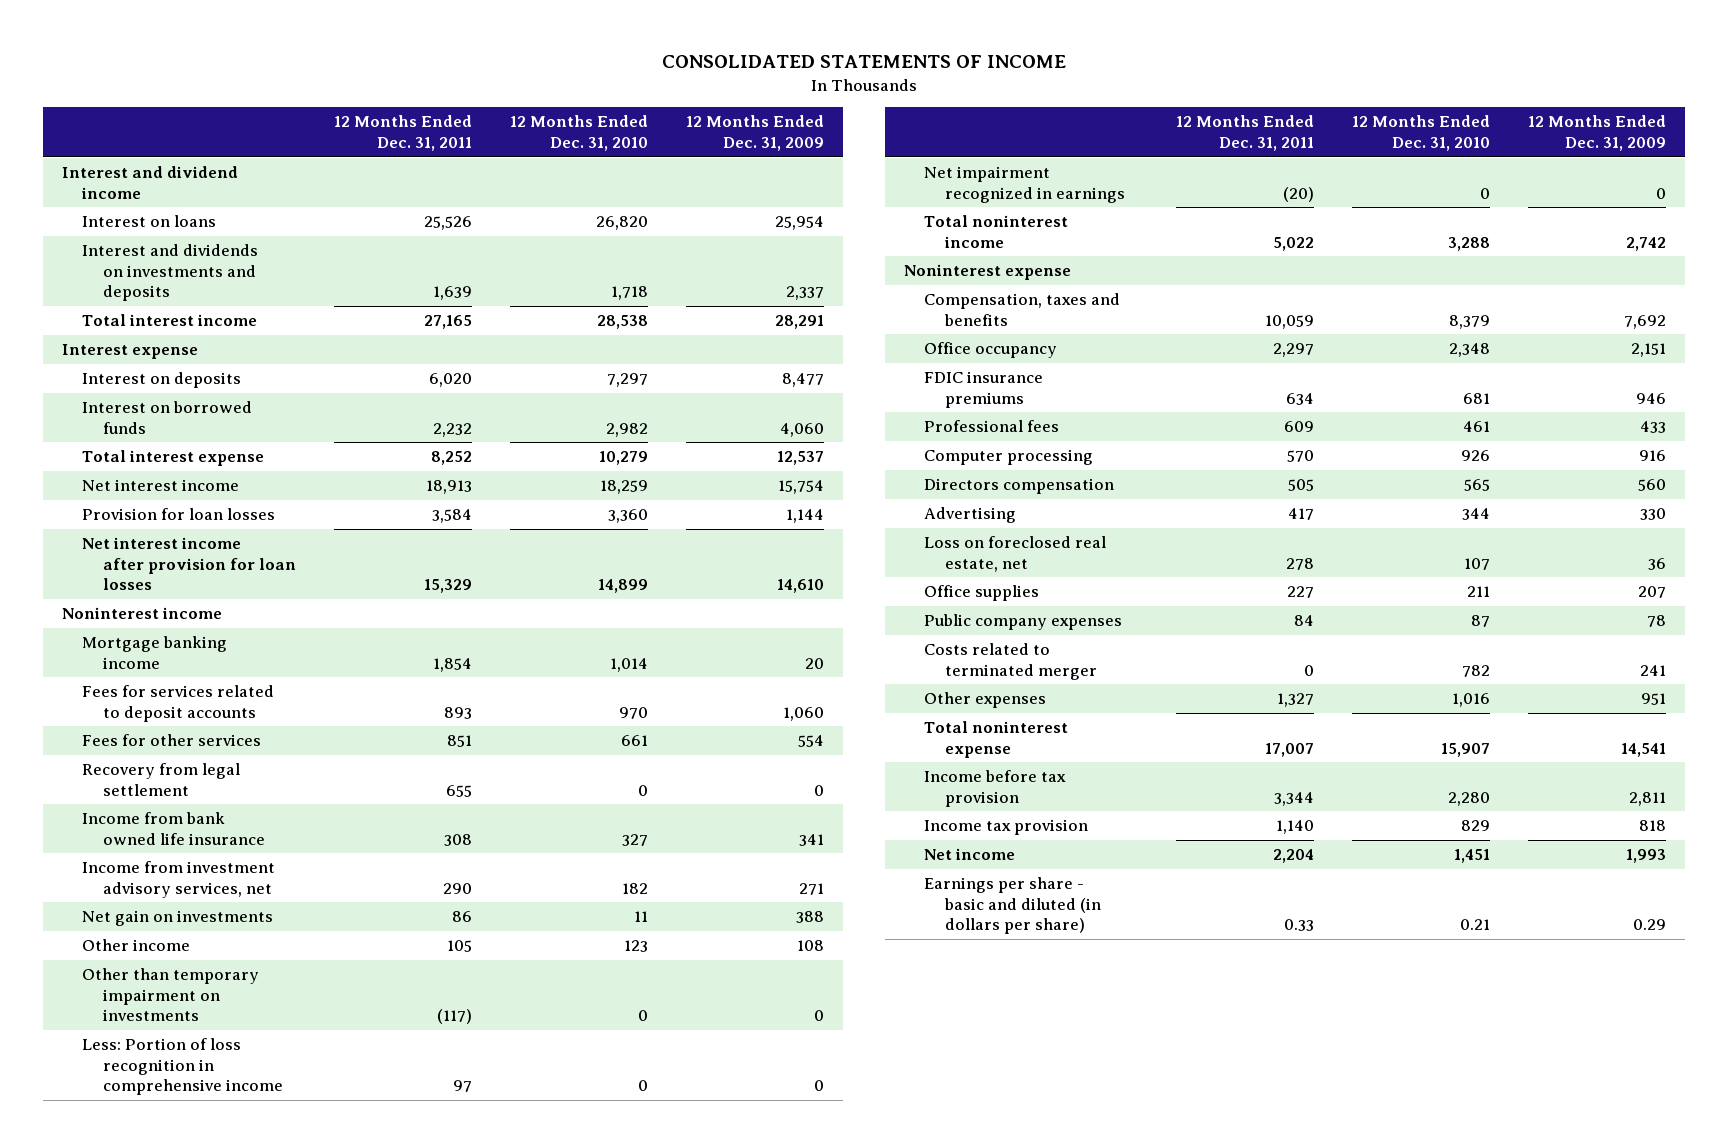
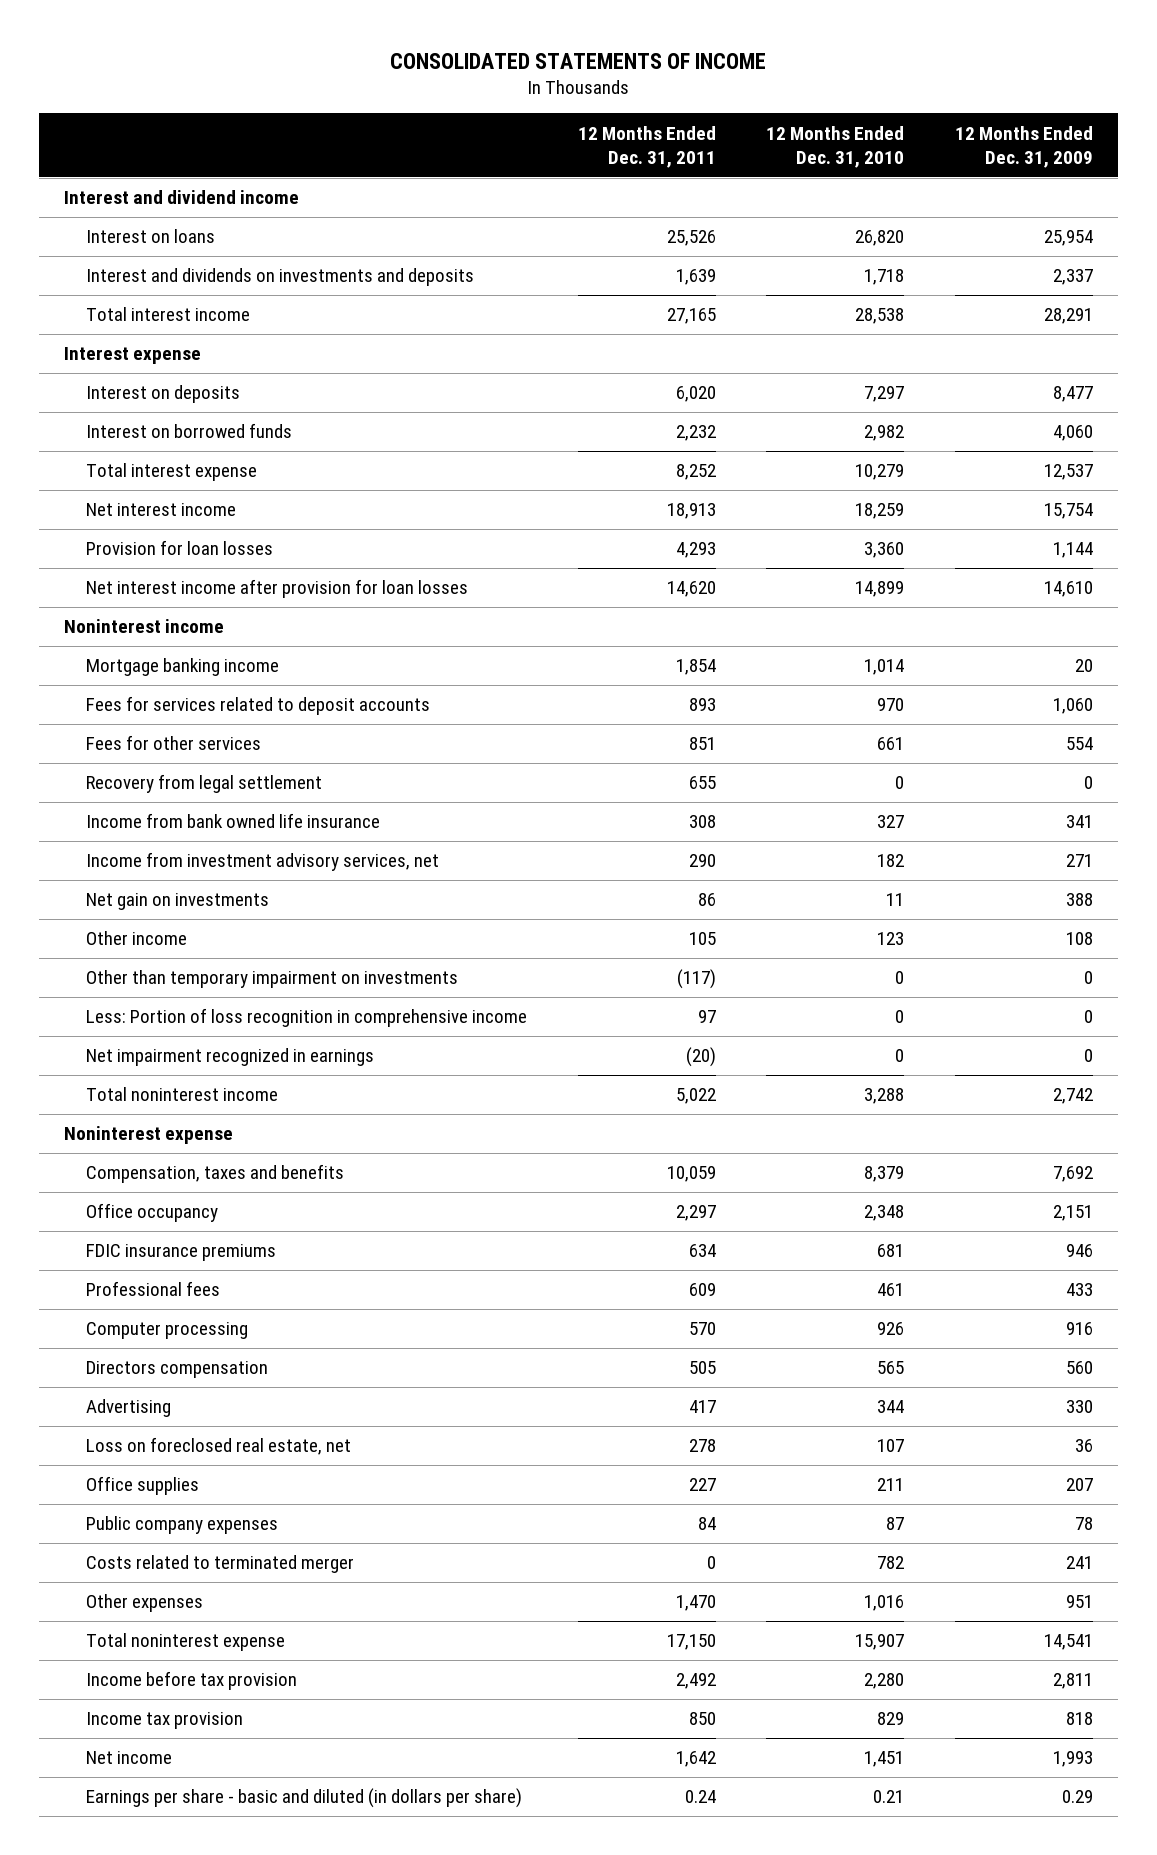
[432,509,473,524] 3,584 -> [675,542,716,559] 4,293
[424,578,473,593] 15,329 -> [666,581,716,598] 14,620
[1277,693,1315,708] 1,327 -> [675,1595,716,1612] 1,470
[1265,742,1315,757] 17,007 -> [666,1634,716,1651] 17,150
[1274,791,1315,806] 3,344 -> [675,1673,716,1690] 2,492
[1276,820,1315,835] 1,140 -> [688,1712,716,1726] 850
[1273,849,1315,864] 2,204 -> [675,1751,716,1768] 1,642
[1284,918,1315,931] 0.33 -> [684,1790,716,1804] 0.24

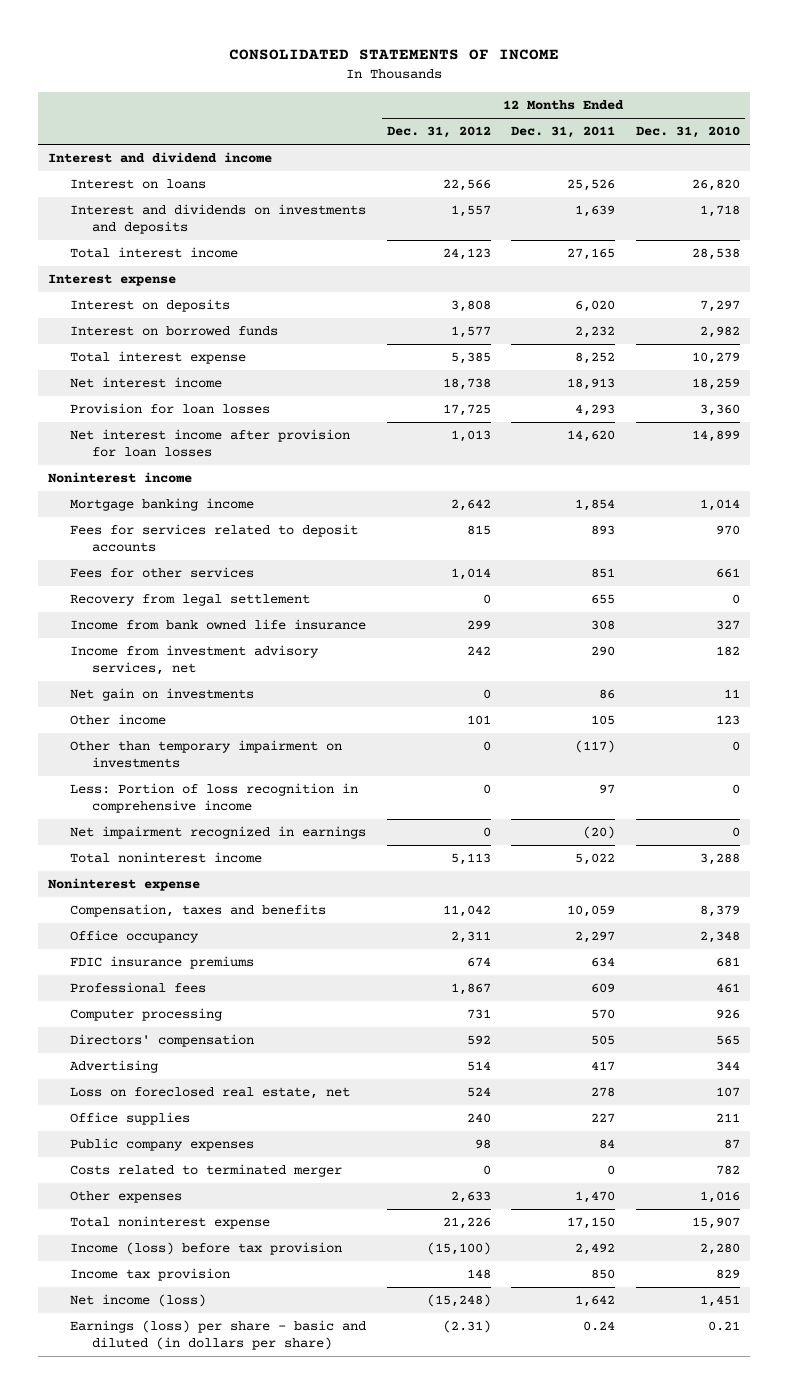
[954,125,1093,168] 12 Months Ended Dec. 31, 2009 -> none
none -> [386,126,491,139] Dec. 31, 2012
[86,1361,269,1379] Directors compensation -> [70,1034,255,1048] Directors' compensation
[86,1671,298,1691] Income before tax provision -> [70,1242,343,1256] Income (loss) before tax provision
[86,1751,173,1765] Net income -> [70,1294,207,1308] Net income (loss)
[86,1788,523,1809] Earnings per share - basic and diluted (in dollars per share) -> [70,1320,367,1350] Earnings (loss) per share - basic and diluted (in dollars per share)

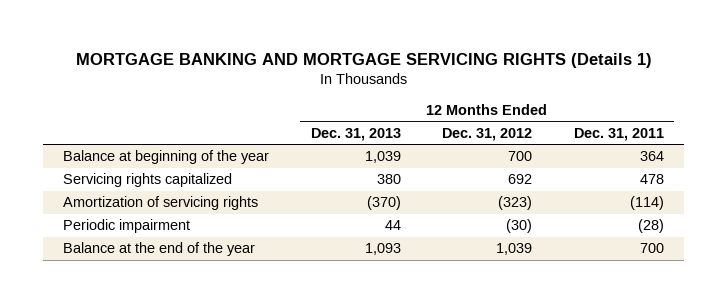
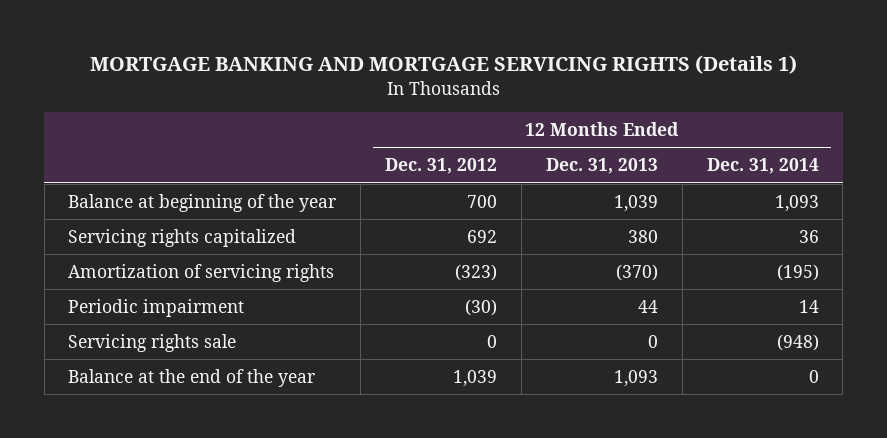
[573,127,664,141] Dec. 31, 2011 -> none
none -> [706,158,819,175] Dec. 31, 2014
none -> [68,333,237,352] Servicing rights sale

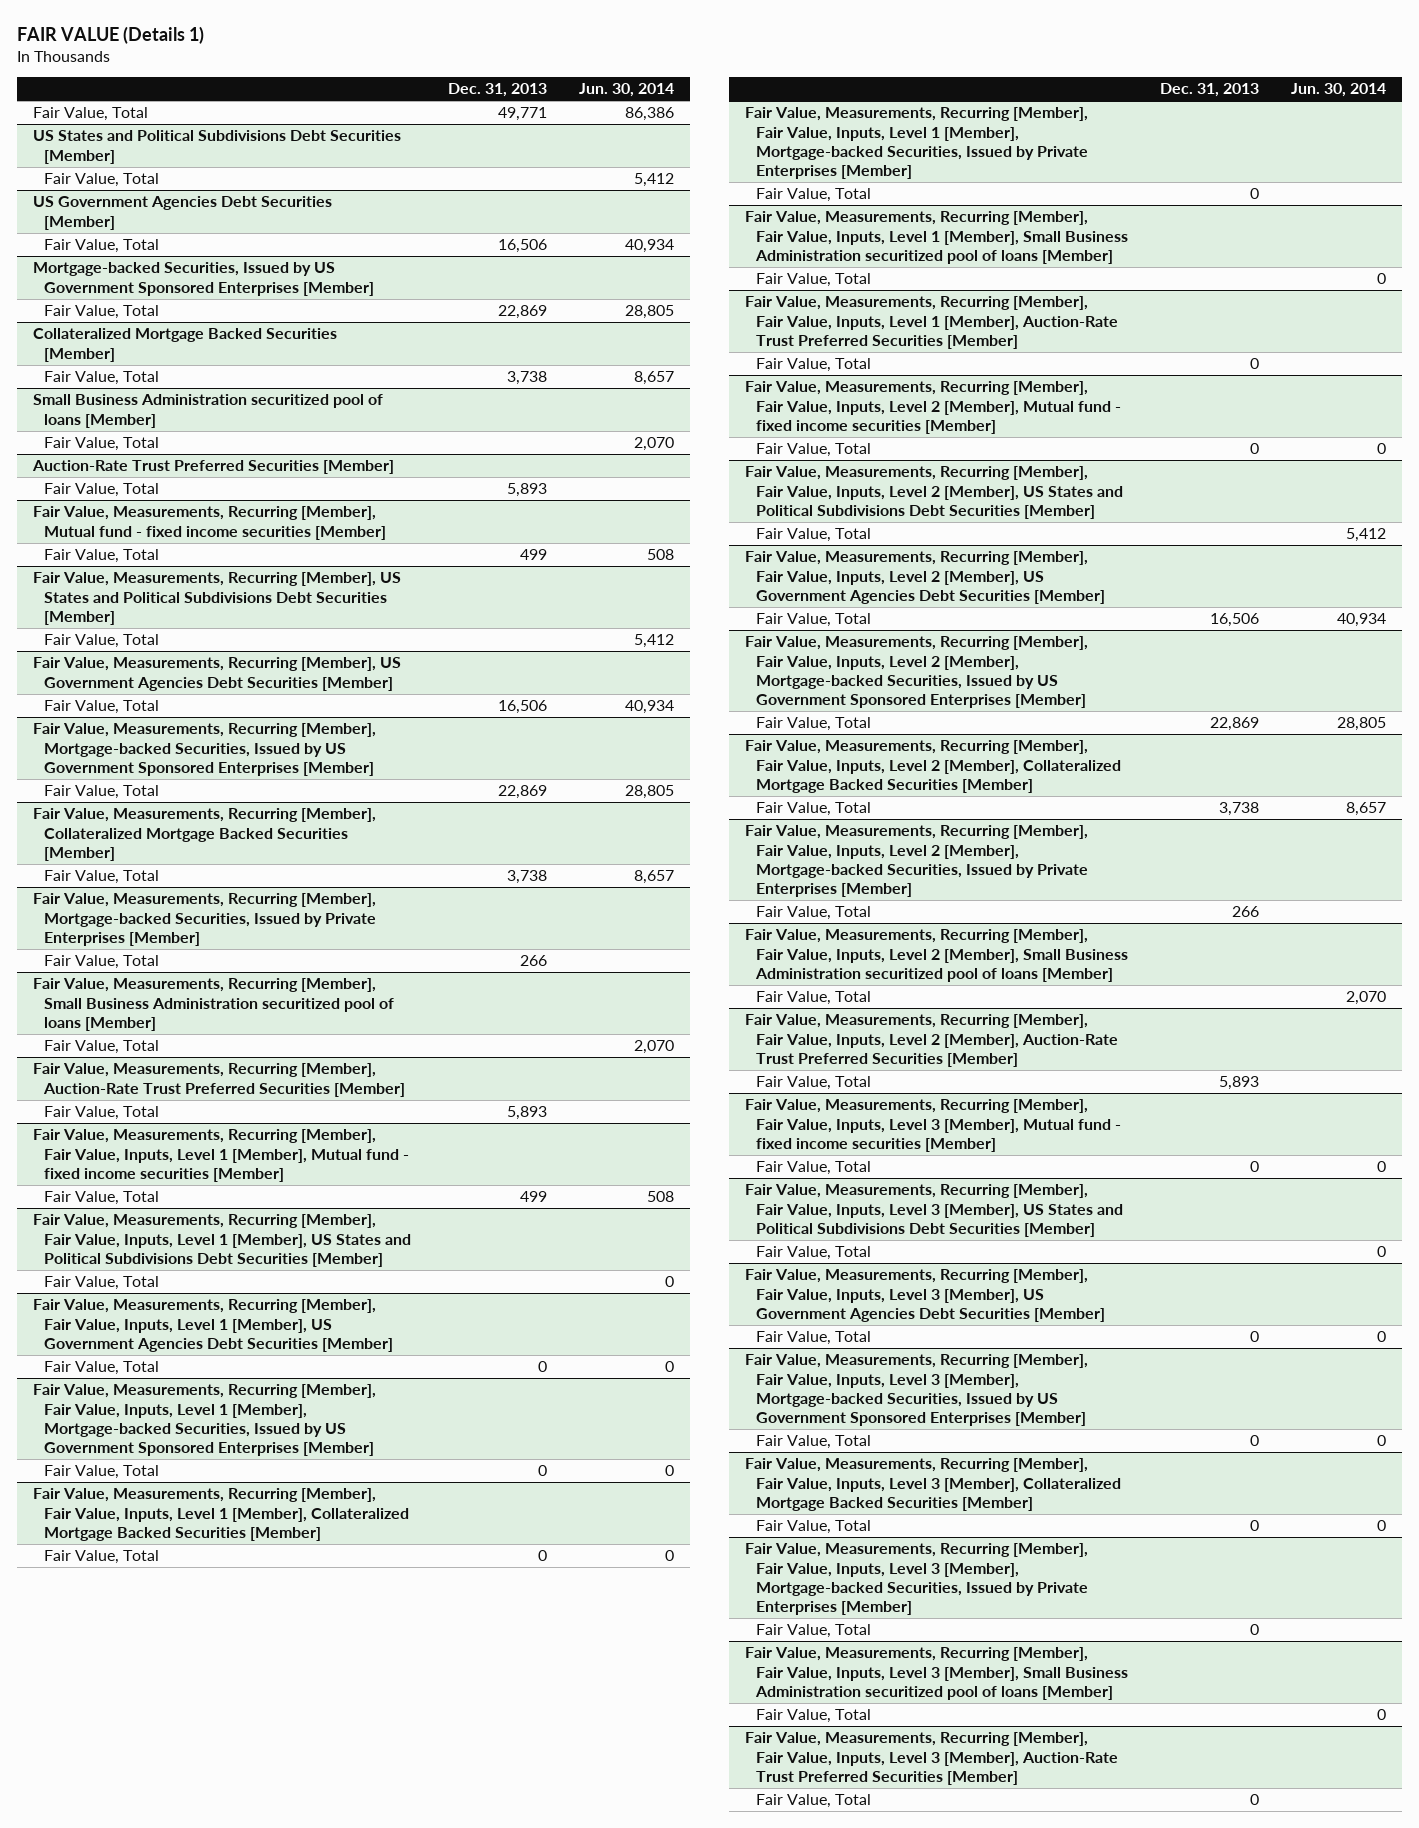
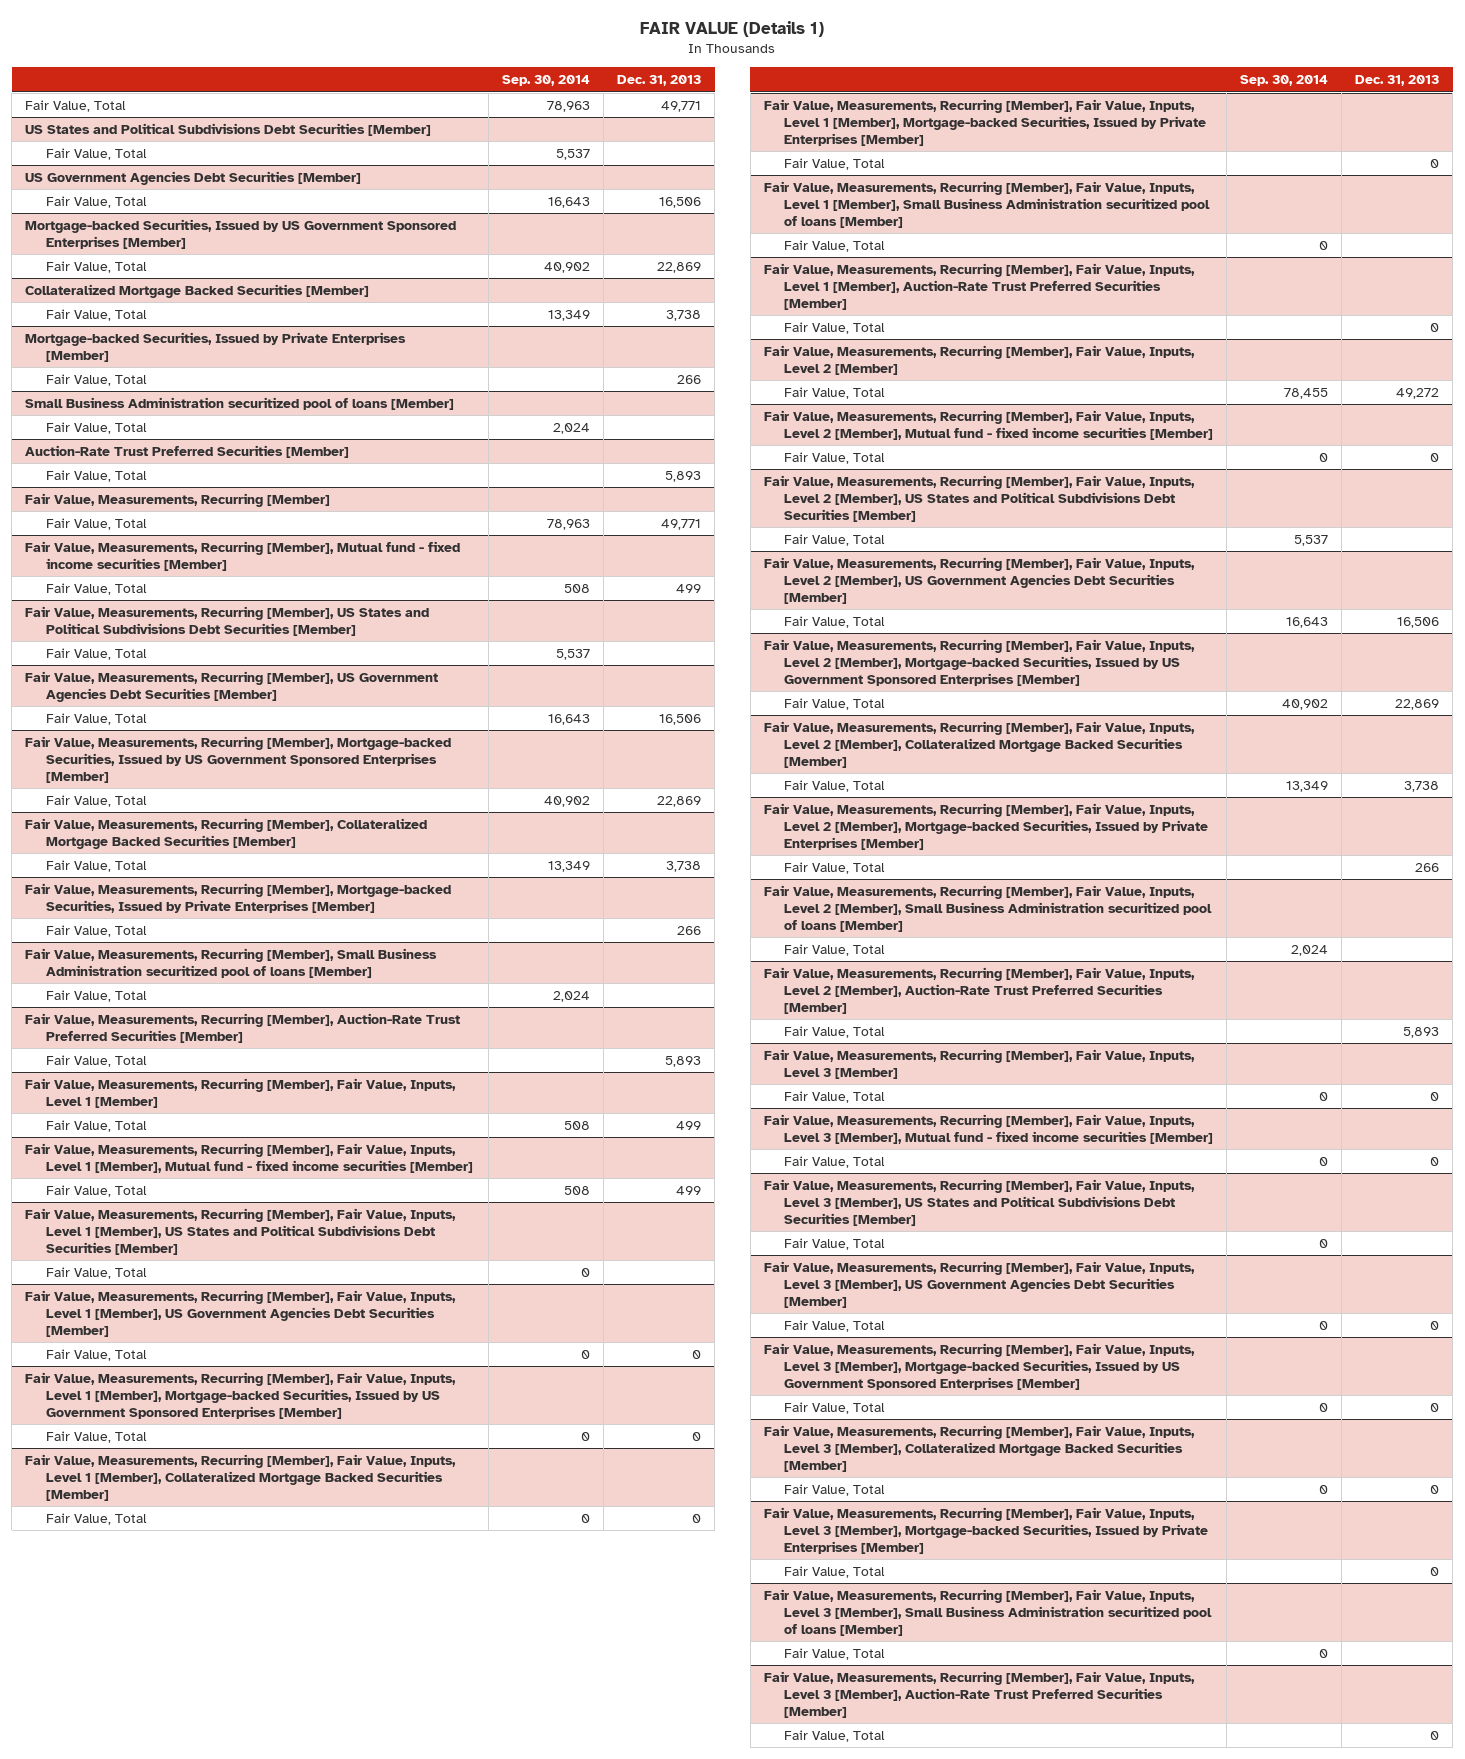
[579,83,675,98] Jun. 30, 2014 -> none
none -> [502,75,591,87] Sep. 30, 2014
none -> [25,332,407,362] Mortgage-backed Securities, Issued by Private Enterprises [Member]
none -> [46,374,148,387] Fair Value, Total
none -> [25,493,331,508] Fair Value, Measurements, Recurring [Member]
none -> [46,518,148,531] Fair Value, Total
none -> [25,1078,457,1108] Fair Value, Measurements, Recurring [Member], Fair Value, Inputs, Level 1 [Member]
none -> [46,1120,148,1133] Fair Value, Total
none -> [763,345,1195,375] Fair Value, Measurements, Recurring [Member], Fair Value, Inputs, Level 2 [Member]
none -> [784,387,886,400] Fair Value, Total
none -> [763,1049,1195,1079] Fair Value, Measurements, Recurring [Member], Fair Value, Inputs, Level 3 [Member]
none -> [784,1091,886,1104] Fair Value, Total

